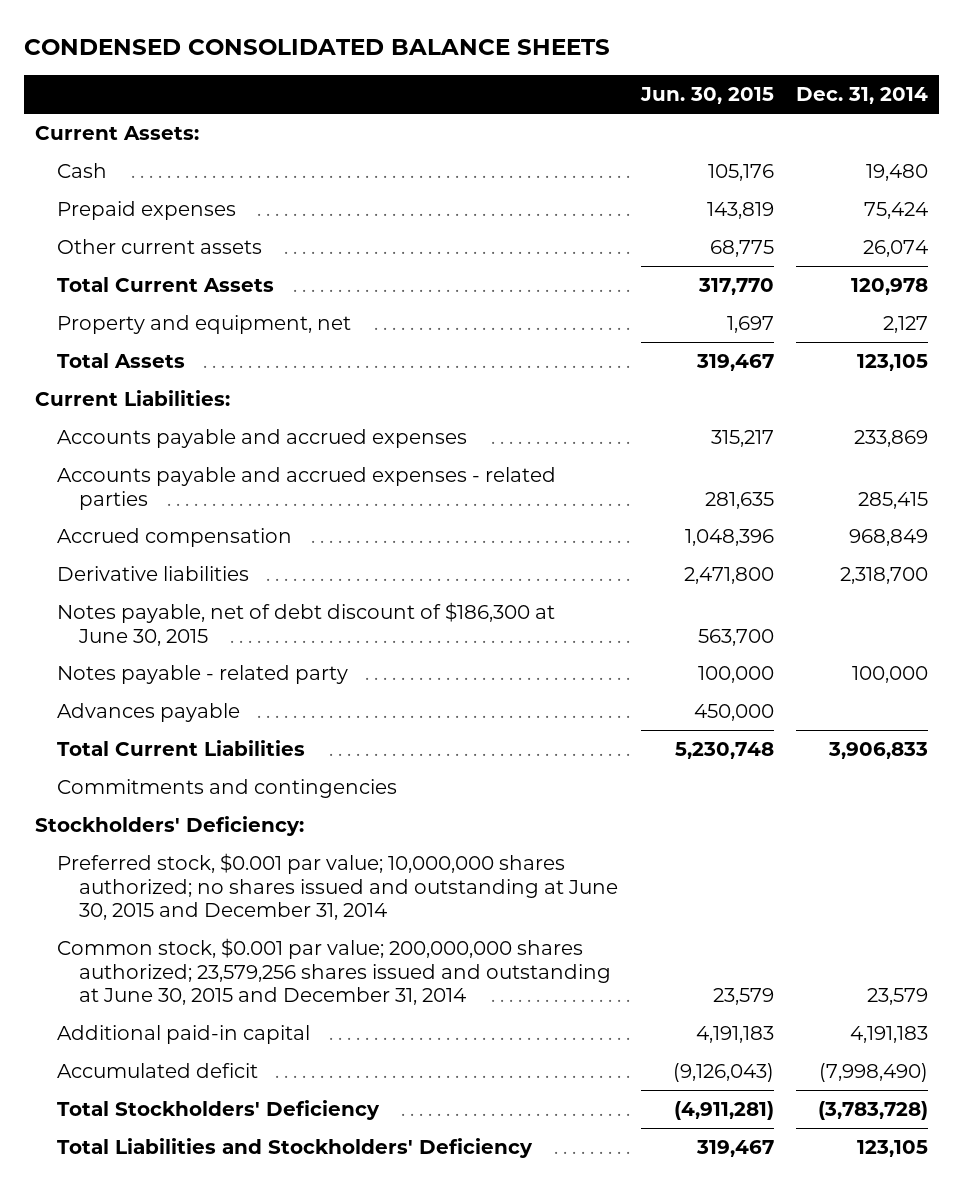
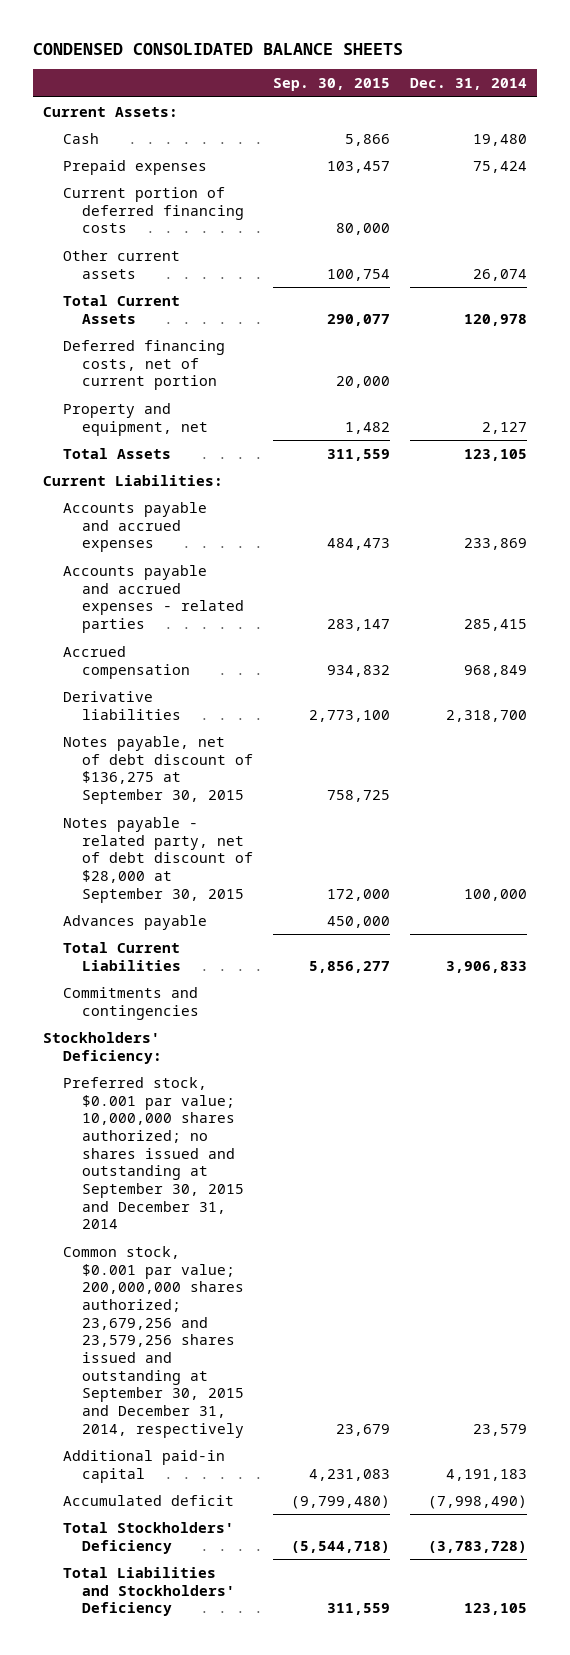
[639,87,774,105] Jun. 30, 2015 -> none
none -> [273,78,391,92] Sep. 30, 2015
none -> [62,186,245,234] Current portion of deferred financing costs
none -> [62,339,225,391] Deferred financing costs, net of current portion
[57,601,556,646] Notes payable, net of debt discount of $186,300 at June 30, 2015 -> [62,735,254,804] Notes payable, net of debt discount of $136,275 at September 30, 2015
[57,664,349,684] Notes payable - related party -> [62,816,254,903] Notes payable - related party, net of debt discount of $28,000 at September 30, 2015
[57,852,619,921] Preferred stock, $0.001 par value; 10,000,000 shares authorized; no shares issued and outstanding at June 30, 2015 and December 31, 2014 -> [62,1076,245,1230] Preferred stock, $0.001 par value; 10,000,000 shares authorized; no shares issued and outstanding at September 30, 2015 and December 31, 2014
[57,937,612,1006] Common stock, $0.001 par value; 200,000,000 shares authorized; 23,579,256 shares issued and outstanding at June 30, 2015 and December 31, 2014 -> [62,1245,245,1438] Common stock, $0.001 par value; 200,000,000 shares authorized; 23,679,256 and 23,579,256 shares issued and outstanding at September 30, 2015 and December 31, 2014, respectively

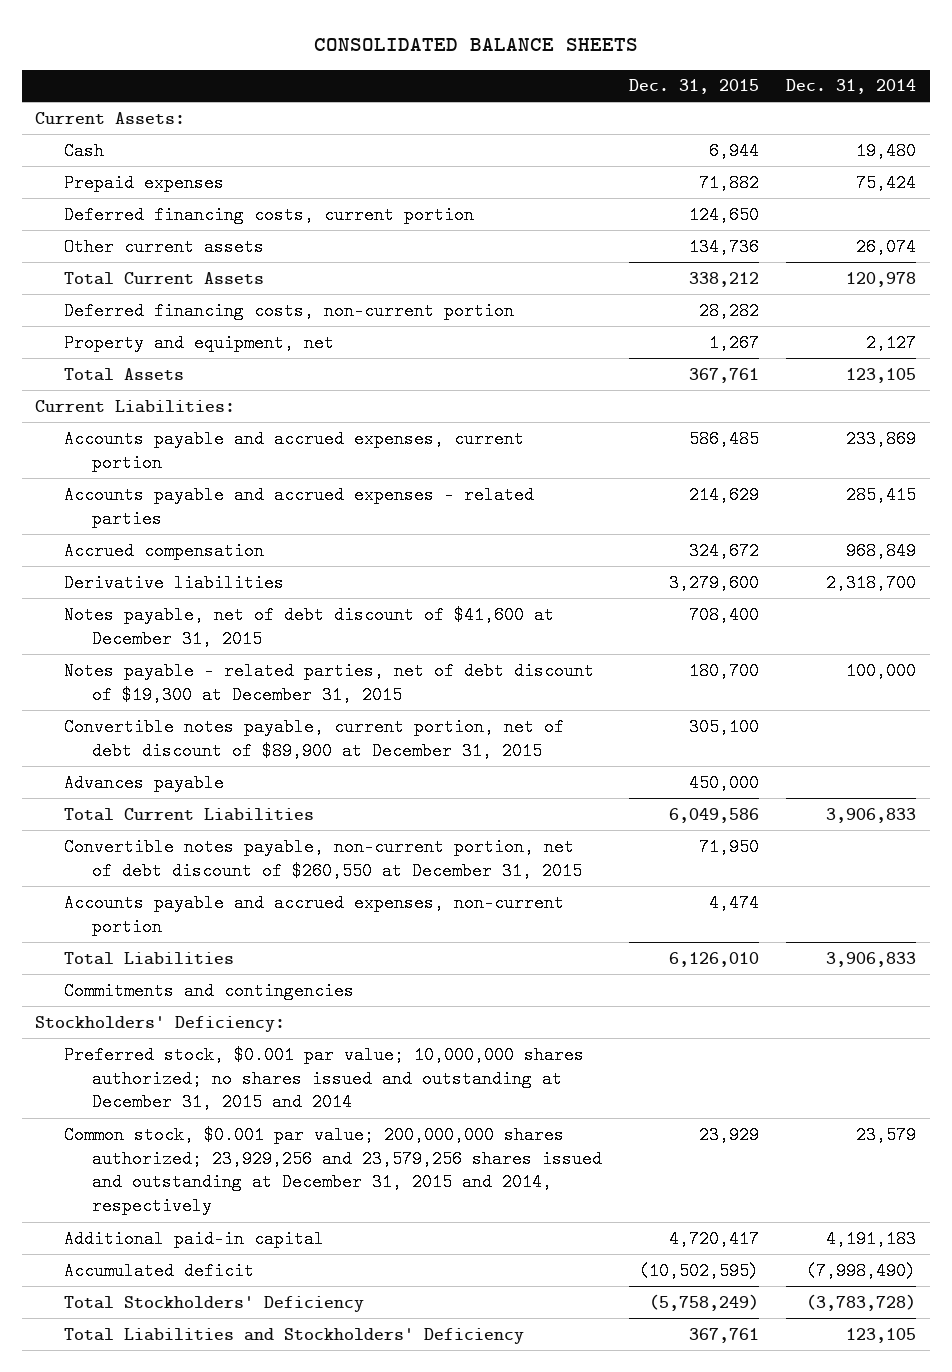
[32,42,403,55] CONDENSED CONSOLIDATED BALANCE SHEETS -> [313,37,638,51] CONSOLIDATED BALANCE SHEETS
[273,78,391,92] Sep. 30, 2015 -> none
none -> [629,79,760,95] Dec. 31, 2015
[62,186,245,234] Current portion of deferred financing costs -> [63,205,474,224] Deferred financing costs, current portion
[62,339,225,391] Deferred financing costs, net of current portion -> [63,301,514,320] Deferred financing costs, non-current portion
[62,501,207,553] Accounts payable and accrued expenses -> [63,429,524,472] Accounts payable and accrued expenses, current portion
[62,735,254,804] Notes payable, net of debt discount of $136,275 at September 30, 2015 -> [63,605,554,648] Notes payable, net of debt discount of $41,600 at December 31, 2015
[62,816,254,903] Notes payable - related party, net of debt discount of $28,000 at September 30, 2015 -> [63,661,594,704] Notes payable - related parties, net of debt discount of $19,300 at December 31, 2015
none -> [63,717,564,760] Convertible notes payable, current portion, net of debt discount of $89,900 at December 31, 2015
none -> [63,837,582,880] Convertible notes payable, non-current portion, net of debt discount of $260,550 at December 31, 2015
none -> [63,893,564,936] Accounts payable and accrued expenses, non-current portion
none -> [63,951,234,965] Total Liabilities
[62,1076,245,1230] Preferred stock, $0.001 par value; 10,000,000 shares authorized; no shares issued and outstanding at September 30, 2015 and December 31, 2014 -> [63,1045,584,1112] Preferred stock, $0.001 par value; 10,000,000 shares authorized; no shares issued and outstanding at December 31, 2015 and 2014
[62,1245,245,1438] Common stock, $0.001 par value; 200,000,000 shares authorized; 23,679,256 and 23,579,256 shares issued and outstanding at September 30, 2015 and December 31, 2014, respectively -> [63,1125,602,1216] Common stock, $0.001 par value; 200,000,000 shares authorized; 23,929,256 and 23,579,256 shares issued and outstanding at December 31, 2015 and 2014, respectively

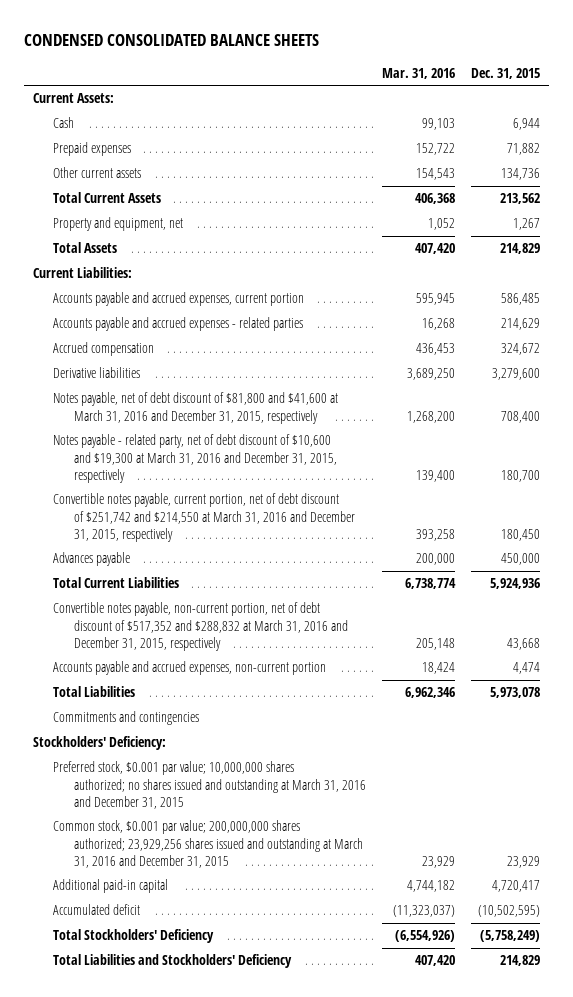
[313,37,638,51] CONSOLIDATED BALANCE SHEETS -> [24,34,320,47] CONDENSED CONSOLIDATED BALANCE SHEETS
[786,79,917,95] Dec. 31, 2014 -> none
none -> [382,68,456,80] Mar. 31, 2016
[63,205,474,224] Deferred financing costs, current portion -> none
[63,301,514,320] Deferred financing costs, non-current portion -> none
[689,271,760,287] 338,212 -> [500,193,541,205] 213,562
[689,367,760,383] 367,761 -> [500,243,541,255] 214,829
[63,605,554,648] Notes payable, net of debt discount of $41,600 at December 31, 2015 -> [53,392,339,424] Notes payable, net of debt discount of $81,800 and $41,600 at March 31, 2016 and December 31, 2015, respectively
[63,661,594,704] Notes payable - related parties, net of debt discount of $19,300 at December 31, 2015 -> [53,434,337,483] Notes payable - related party, net of debt discount of $10,600 and $19,300 at March 31, 2016 and December 31, 2015, respectively
[63,717,564,760] Convertible notes payable, current portion, net of debt discount of $89,900 at December 31, 2015 -> [53,493,355,542] Convertible notes payable, current portion, net of debt discount of $251,742 and $214,550 at March 31, 2016 and December 31, 2015, respectively
[689,717,760,736] 305,100 -> [501,528,541,541] 180,450
[669,807,760,823] 6,049,586 -> [490,578,541,590] 5,924,936
[63,837,582,880] Convertible notes payable, non-current portion, net of debt discount of $260,550 at December 31, 2015 -> [53,602,348,651] Convertible notes payable, non-current portion, net of debt discount of $517,352 and $288,832 at March 31, 2016 and December 31, 2015, respectively
[699,837,760,856] 71,950 -> [507,637,541,650] 43,668
[669,951,760,967] 6,126,010 -> [490,687,541,699] 5,973,078
[63,1045,584,1112] Preferred stock, $0.001 par value; 10,000,000 shares authorized; no shares issued and outstanding at December 31, 2015 and 2014 -> [53,761,366,809] Preferred stock, $0.001 par value; 10,000,000 shares authorized; no shares issued and outstanding at March 31, 2016 and December 31, 2015
[63,1125,602,1216] Common stock, $0.001 par value; 200,000,000 shares authorized; 23,929,256 and 23,579,256 shares issued and outstanding at December 31, 2015 and 2014, respectively -> [53,820,363,868] Common stock, $0.001 par value; 200,000,000 shares authorized; 23,929,256 shares issued and outstanding at March 31, 2016 and December 31, 2015
[689,1327,760,1343] 367,761 -> [500,955,541,967] 214,829

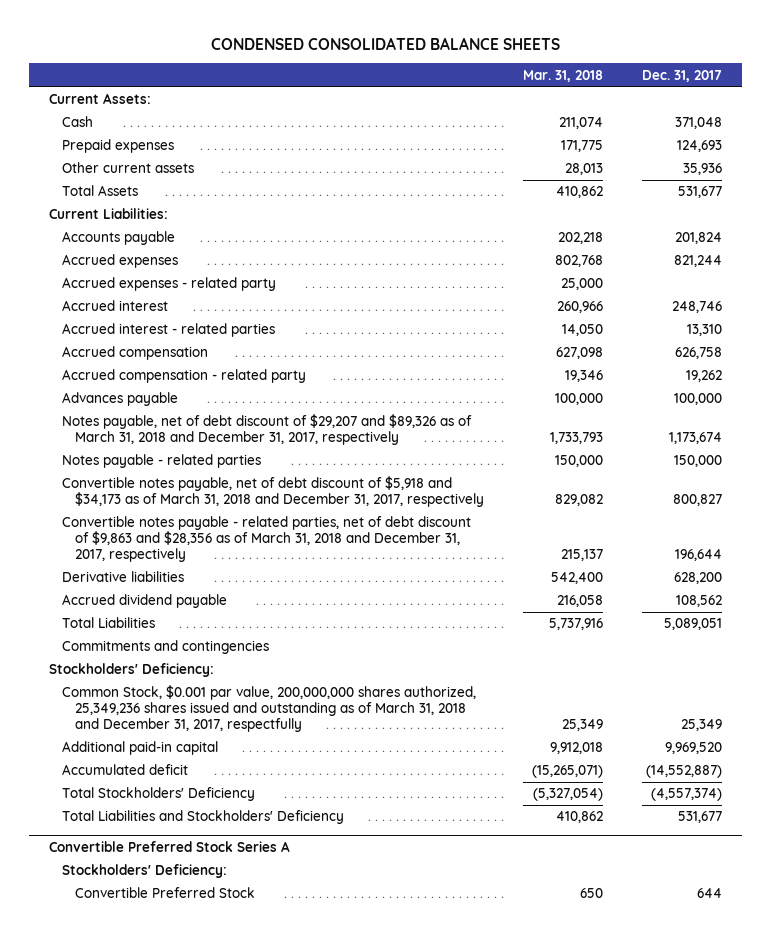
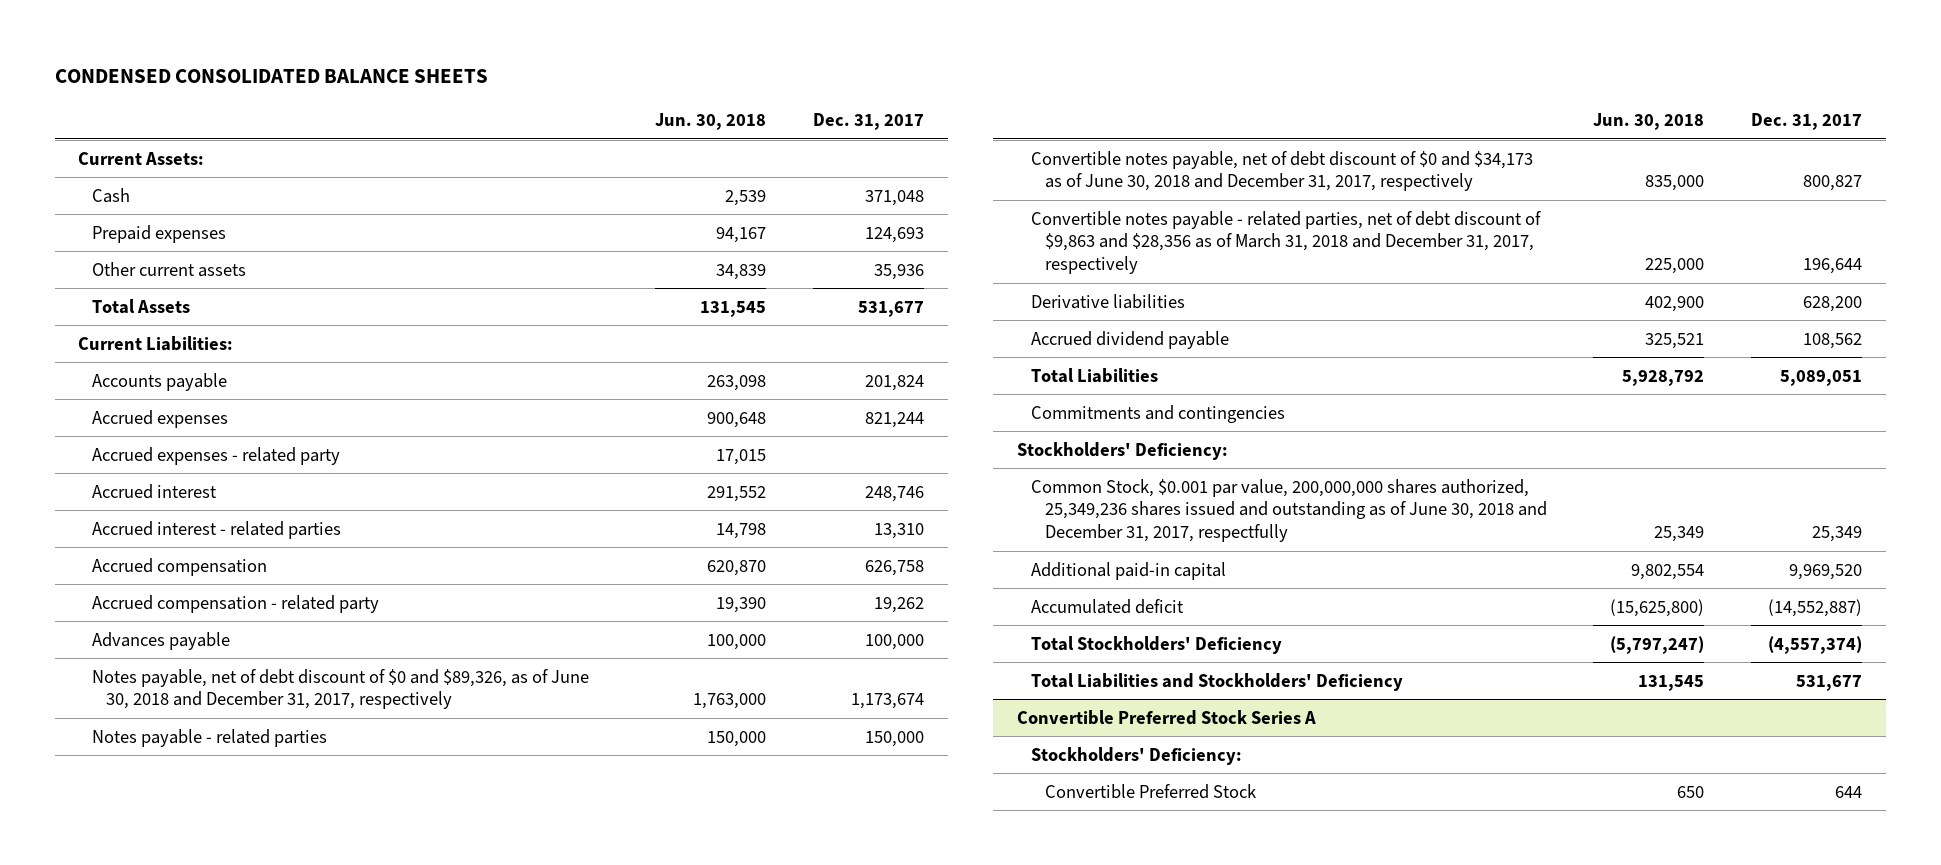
[523,69,604,82] Mar. 31, 2018 -> none
none -> [655,113,767,131] Jun. 30, 2018
[61,414,472,446] Notes payable, net of debt discount of $29,207 and $89,326 as of March 31, 2018 and December 31, 2017, respectively -> [92,668,590,710] Notes payable, net of debt discount of $0 and $89,326, as of June 30, 2018 and December 31, 2017, respectively
[61,476,484,508] Convertible notes payable, net of debt discount of $5,918 and $34,173 as of March 31, 2018 and December 31, 2017, respectively -> [1030,150,1533,192] Convertible notes payable, net of debt discount of $0 and $34,173 as of June 30, 2018 and December 31, 2017, respectively
[61,685,476,733] Common Stock, $0.001 par value, 200,000,000 shares authorized, 25,349,236 shares issued and outstanding as of March 31, 2018 and December 31, 2017, respectfully -> [1030,478,1547,543] Common Stock, $0.001 par value, 200,000,000 shares authorized, 25,349,236 shares issued and outstanding as of June 30, 2018 and December 31, 2017, respectfully

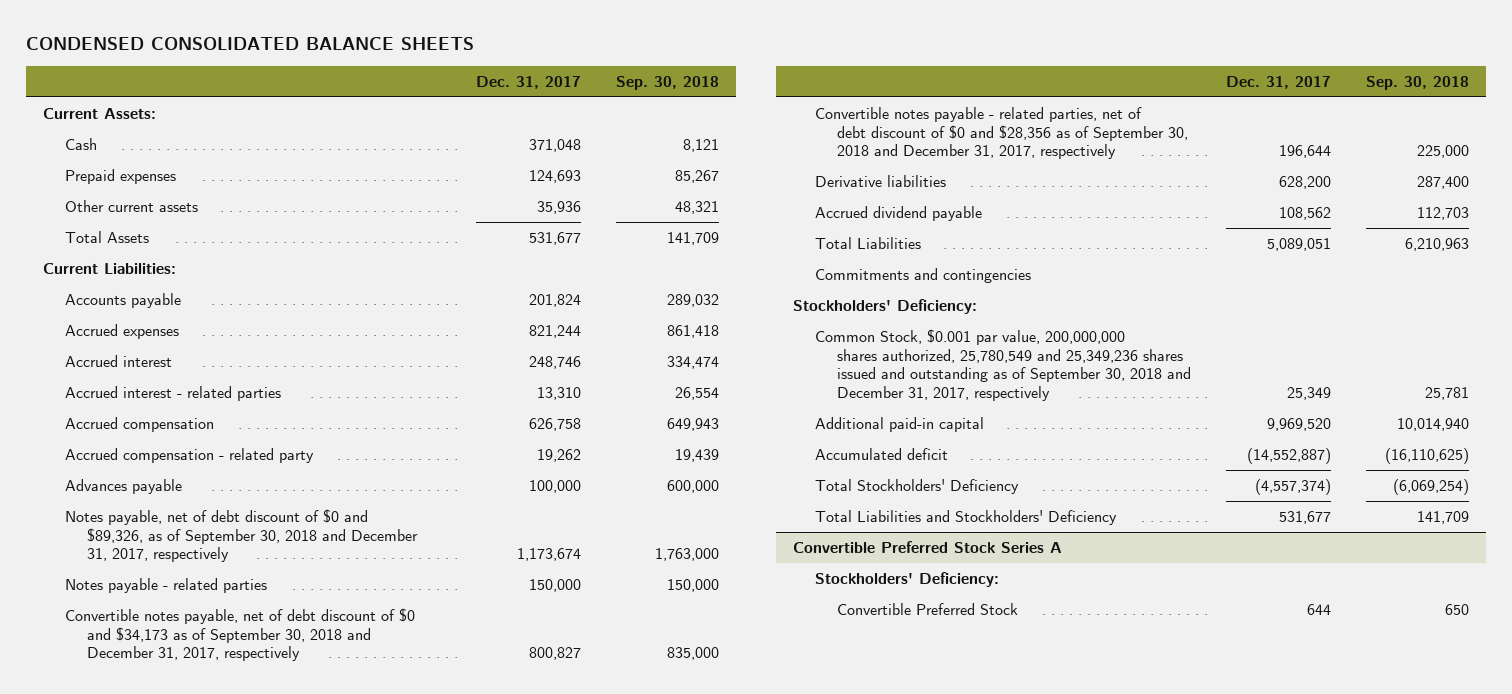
[655,113,767,131] Jun. 30, 2018 -> none
none -> [615,75,719,90] Sep. 30, 2018
[92,446,341,465] Accrued expenses - related party -> none
[92,668,590,710] Notes payable, net of debt discount of $0 and $89,326, as of June 30, 2018 and December 31, 2017, respectively -> [64,508,418,563] Notes payable, net of debt discount of $0 and $89,326, as of September 30, 2018 and December 31, 2017, respectively
[1030,150,1533,192] Convertible notes payable, net of debt discount of $0 and $34,173 as of June 30, 2018 and December 31, 2017, respectively -> [64,607,415,662] Convertible notes payable, net of debt discount of $0 and $34,173 as of September 30, 2018 and December 31, 2017, respectively
[1030,210,1541,275] Convertible notes payable - related parties, net of debt discount of $9,863 and $28,356 as of March 31, 2018 and December 31, 2017, respectively -> [815,106,1189,160] Convertible notes payable - related parties, net of debt discount of $0 and $28,356 as of September 30, 2018 and December 31, 2017, respectively
[1030,478,1547,543] Common Stock, $0.001 par value, 200,000,000 shares authorized, 25,349,236 shares issued and outstanding as of June 30, 2018 and December 31, 2017, respectfully -> [815,328,1192,401] Common Stock, $0.001 par value, 200,000,000 shares authorized, 25,780,549 and 25,349,236 shares issued and outstanding as of September 30, 2018 and December 31, 2017, respectively

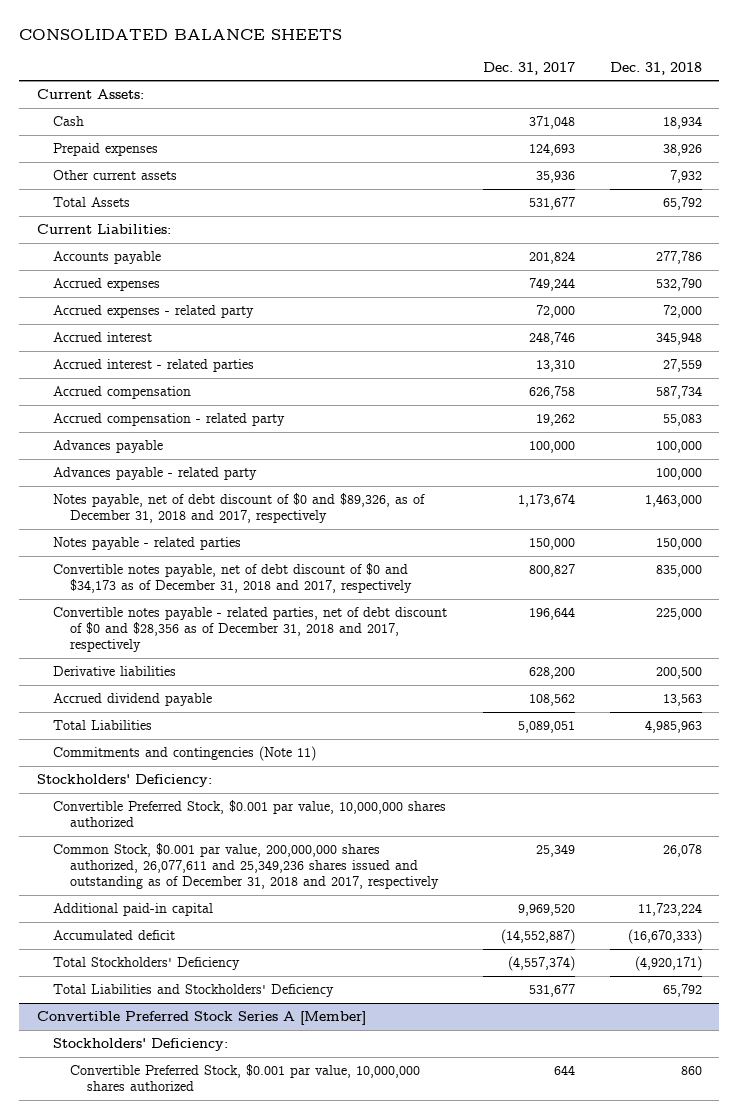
[25,37,474,51] CONDENSED CONSOLIDATED BALANCE SHEETS -> [19,29,343,41] CONSOLIDATED BALANCE SHEETS
[615,75,719,90] Sep. 30, 2018 -> none
none -> [609,61,702,75] Dec. 31, 2018
[528,324,581,338] 821,244 -> [528,277,575,291] 749,244
none -> [53,304,255,318] Accrued expenses - related party
none -> [53,466,258,480] Advances payable - related party
[64,508,418,563] Notes payable, net of debt discount of $0 and $89,326, as of September 30, 2018 and December 31, 2017, respectively -> [53,492,426,524] Notes payable, net of debt discount of $0 and $89,326, as of December 31, 2018 and 2017, respectively
[64,607,415,662] Convertible notes payable, net of debt discount of $0 and $34,173 as of September 30, 2018 and December 31, 2017, respectively -> [53,562,413,594] Convertible notes payable, net of debt discount of $0 and $34,173 as of December 31, 2018 and 2017, respectively
[815,106,1189,160] Convertible notes payable - related parties, net of debt discount of $0 and $28,356 as of September 30, 2018 and December 31, 2017, respectively -> [53,606,448,653] Convertible notes payable - related parties, net of debt discount of $0 and $28,356 as of December 31, 2018 and 2017, respectively
[815,267,1032,283] Commitments and contingencies -> [53,745,317,761] Commitments and contingencies (Note 11)
none -> [53,799,447,828] Convertible Preferred Stock, $0.001 par value, 10,000,000 shares authorized
[815,328,1192,401] Common Stock, $0.001 par value, 200,000,000 shares authorized, 25,780,549 and 25,349,236 shares issued and outstanding as of September 30, 2018 and December 31, 2017, respectively -> [53,842,440,890] Common Stock, $0.001 par value, 200,000,000 shares authorized, 26,077,611 and 25,349,236 shares issued and outstanding as of December 31, 2018 and 2017, respectively
[793,540,1063,553] Convertible Preferred Stock Series A -> [36,1010,366,1025] Convertible Preferred Stock Series A [Member]
[837,602,1019,615] Convertible Preferred Stock -> [70,1063,421,1092] Convertible Preferred Stock, $0.001 par value, 10,000,000 shares authorized

